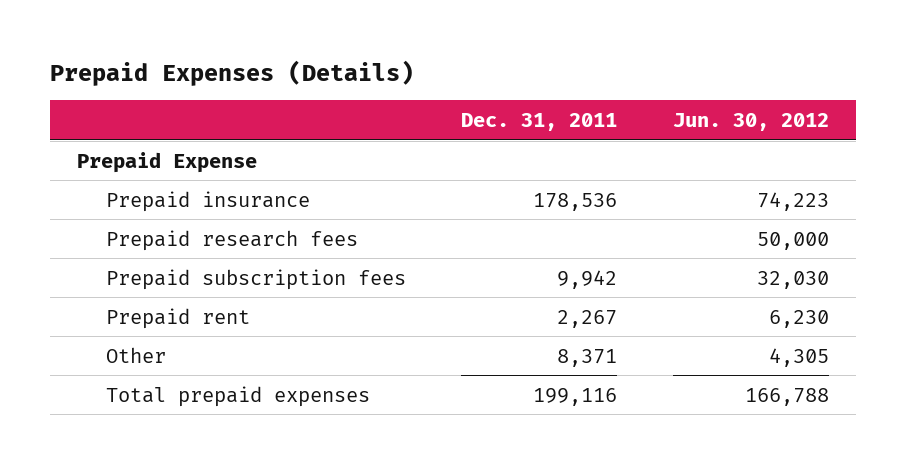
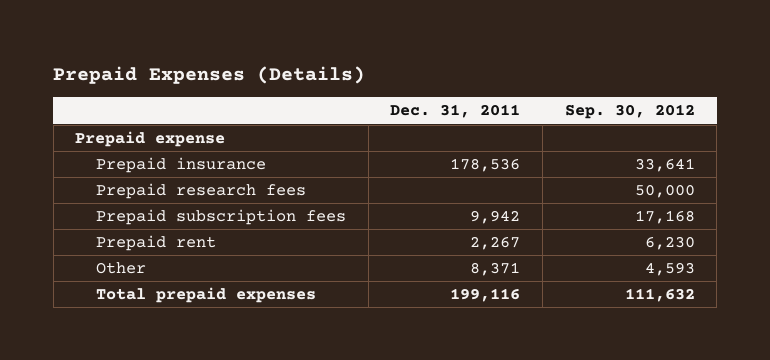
[672,113,829,132] Jun. 30, 2012 -> none
none -> [564,104,695,120] Sep. 30, 2012
[77,151,258,173] Prepaid Expense -> [75,131,226,148] Prepaid expense

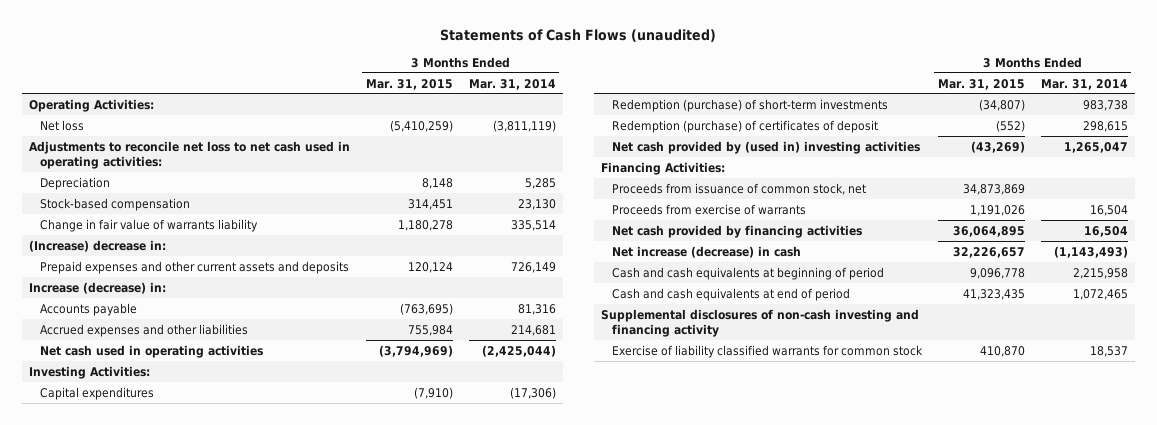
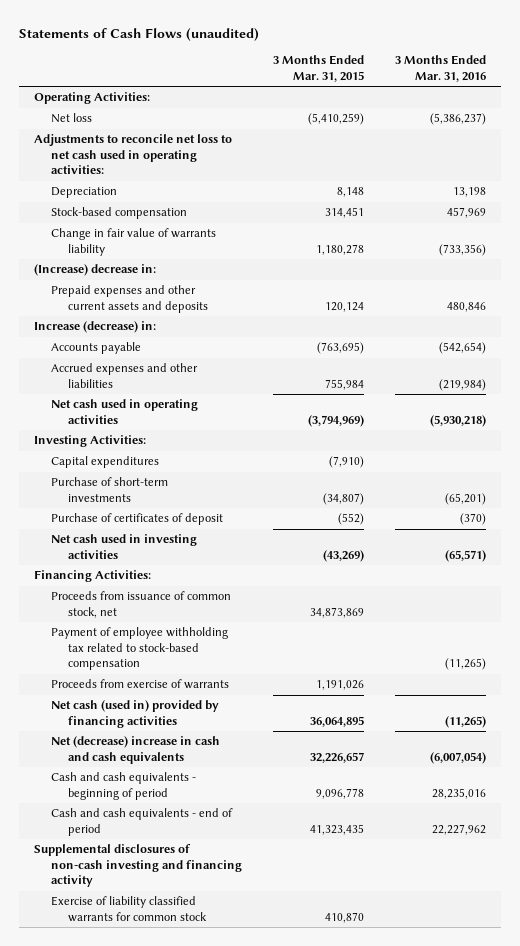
[468,78,556,90] Mar. 31, 2014 -> none
none -> [394,55,486,83] 3 Months Ended Mar. 31, 2016
[612,98,889,112] Redemption (purchase) of short-term investments -> [50,477,168,502] Purchase of short-term investments
[612,119,879,133] Redemption (purchase) of certificates of deposit -> [50,513,223,526] Purchase of certificates of deposit
[612,140,921,154] Net cash provided by (used in) investing activities -> [50,534,197,559] Net cash used in investing activities
none -> [50,627,228,671] Payment of employee withholding tax related to stock-based compensation
[612,224,863,238] Net cash provided by financing activities -> [50,700,219,728] Net cash (used in) provided by financing activities
[612,245,802,258] Net increase (decrease) in cash -> [50,736,220,764] Net (decrease) increase in cash and cash equivalents
[612,266,885,280] Cash and cash equivalents at beginning of period -> [50,772,196,800] Cash and cash equivalents - beginning of period
[612,287,851,301] Cash and cash equivalents at end of period -> [50,808,233,836] Cash and cash equivalents - end of period

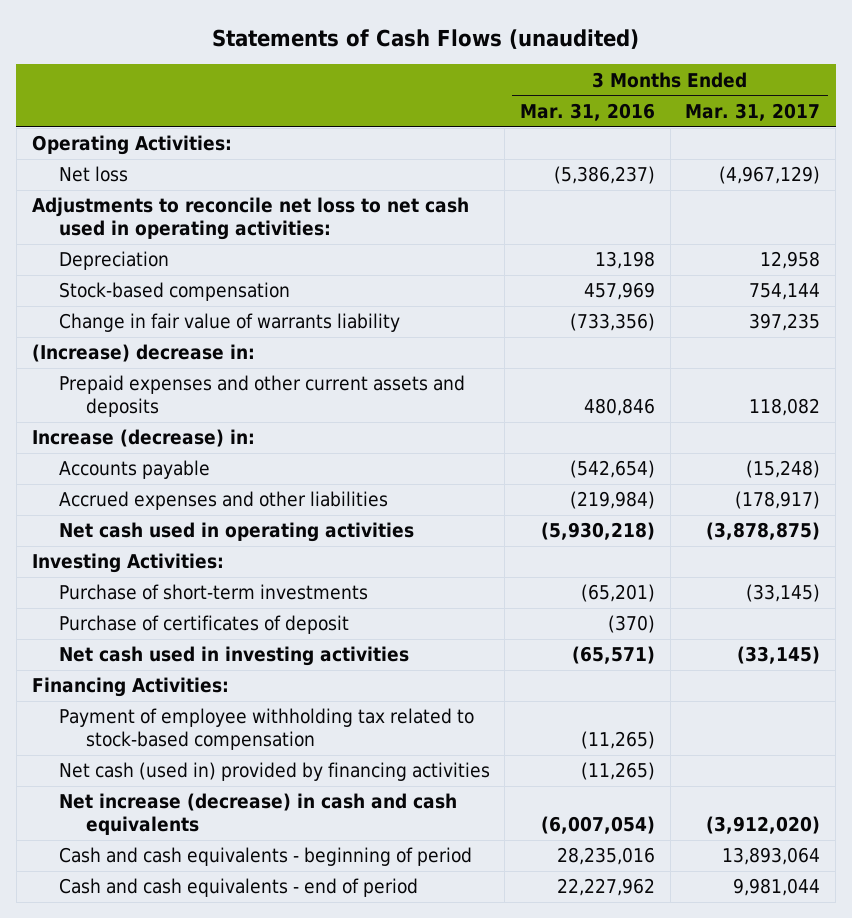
[272,55,364,83] 3 Months Ended Mar. 31, 2015 -> none
none -> [685,102,821,121] Mar. 31, 2017
[50,456,159,469] Capital expenditures -> none
[50,591,231,618] Proceeds from issuance of common stock, net -> none
[50,679,229,690] Proceeds from exercise of warrants -> none
[50,736,220,764] Net (decrease) increase in cash and cash equivalents -> [58,793,457,836] Net increase (decrease) in cash and cash equivalents
[34,844,242,888] Supplemental disclosures of non-cash investing and financing activity -> none
[50,896,207,922] Exercise of liability classified warrants for common stock -> none

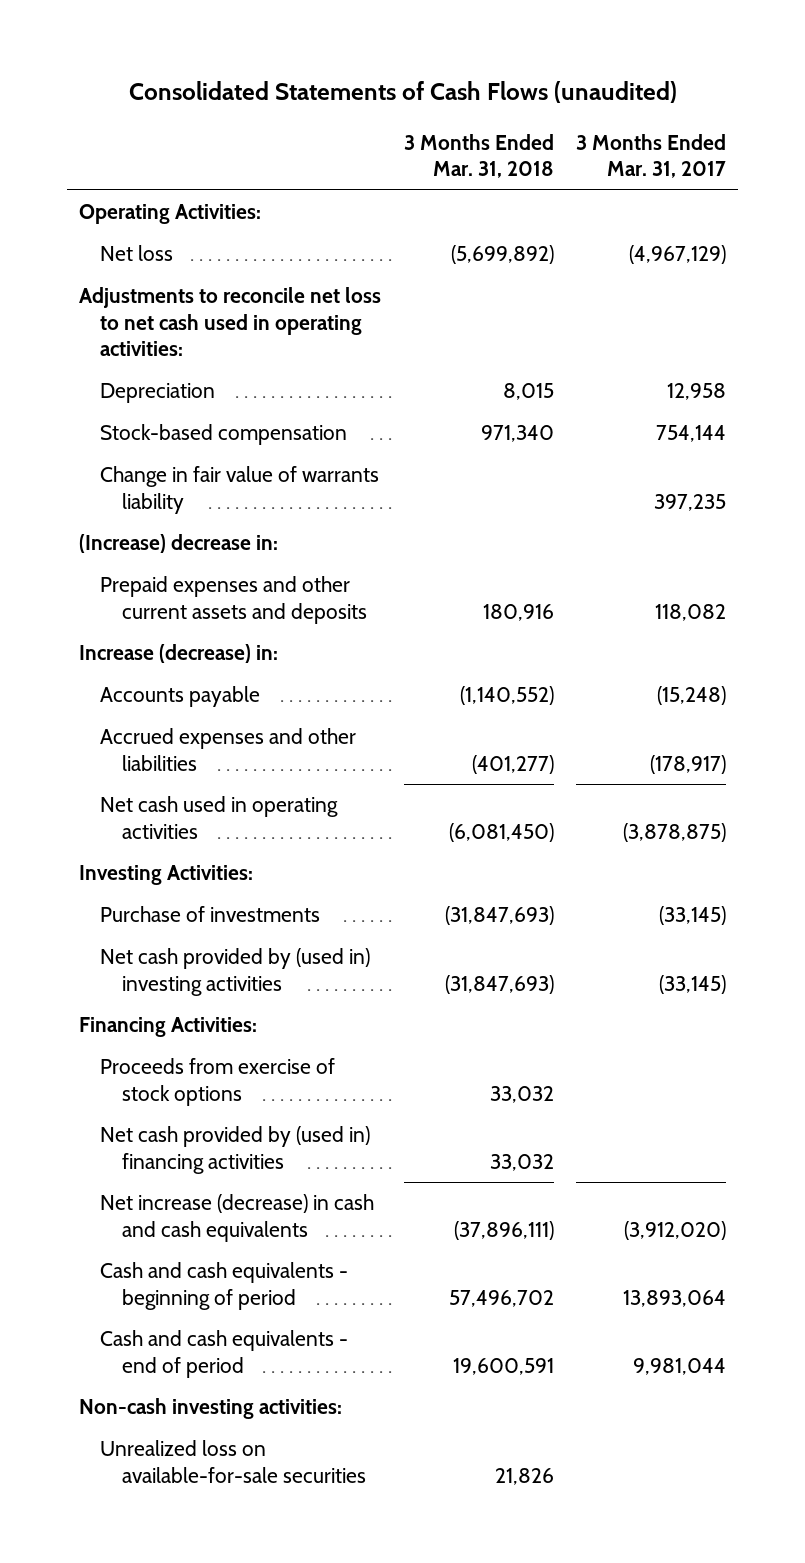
[212,28,640,49] Statements of Cash Flows (unaudited) -> [128,81,677,104] Consolidated Statements of Cash Flows (unaudited)
[520,102,656,121] Mar. 31, 2016 -> none
none -> [403,133,554,179] 3 Months Ended Mar. 31, 2018
[58,615,349,635] Purchase of certificates of deposit -> none
[58,584,368,601] Purchase of short-term investments -> [100,906,321,923] Purchase of investments
[58,646,409,667] Net cash used in investing activities -> [100,948,371,996] Net cash provided by (used in) investing activities
[58,708,474,751] Payment of employee withholding tax related to stock-based compensation -> none
none -> [100,1058,336,1106] Proceeds from exercise of stock options
[58,762,490,782] Net cash (used in) provided by financing activities -> [100,1126,371,1174] Net cash provided by (used in) financing activities
none -> [78,1398,342,1420] Non-cash investing activities:
none -> [100,1440,367,1483] Unrealized loss on available-for-sale securities

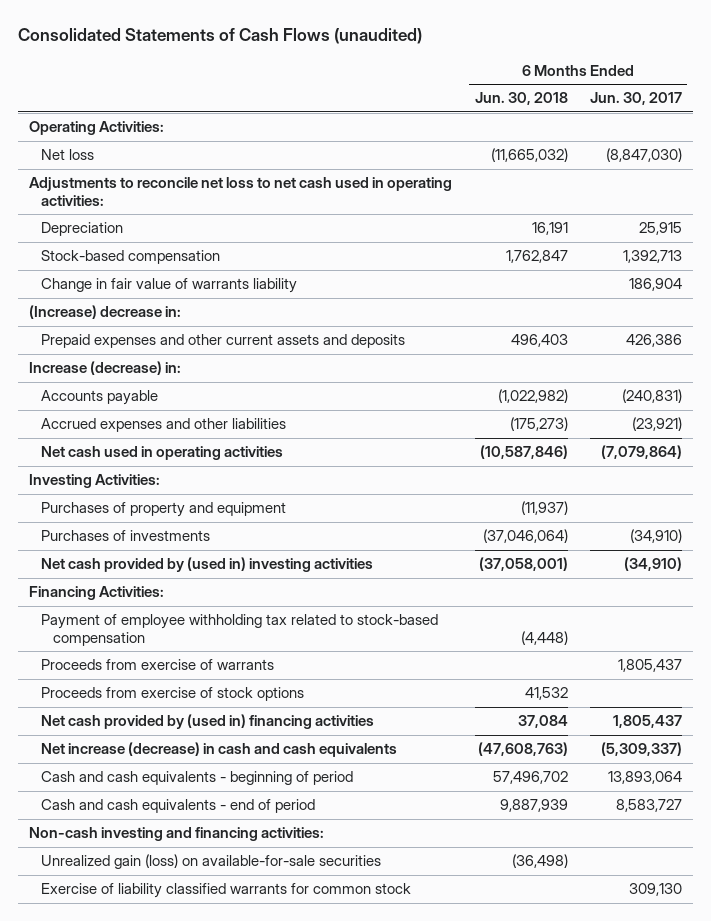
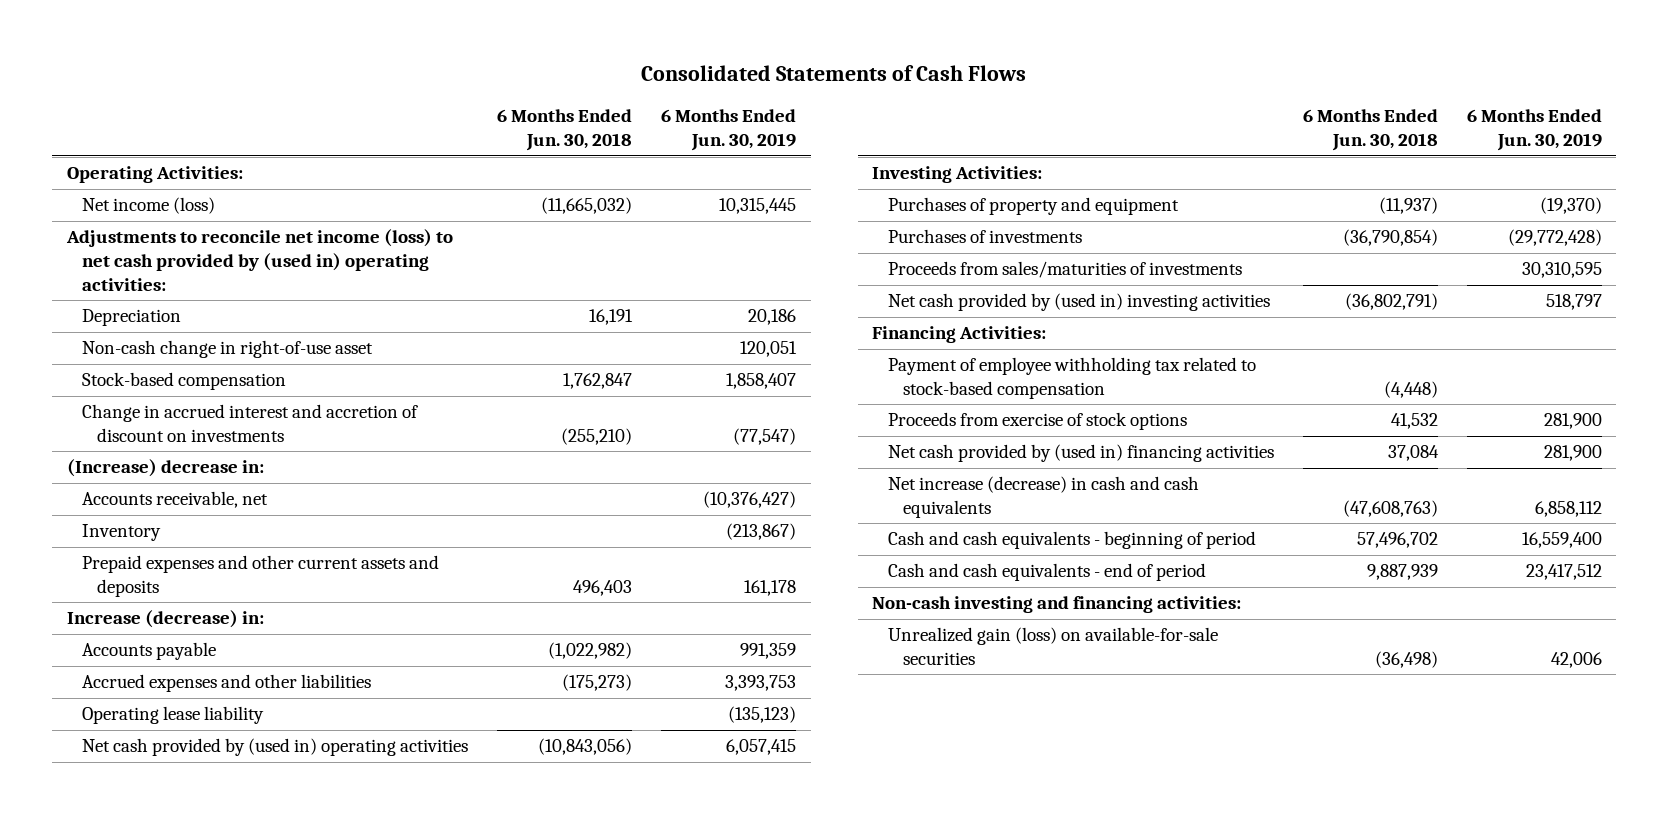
[18,28,423,45] Consolidated Statements of Cash Flows (unaudited) -> [641,65,1027,82] Consolidated Statements of Cash Flows
[589,92,682,106] Jun. 30, 2017 -> none
none -> [661,109,797,152] 6 Months Ended Jun. 30, 2019
[40,149,94,161] Net loss -> [81,197,215,215] Net income (loss)
[29,177,453,206] Adjustments to reconcile net loss to net cash used in operating activities: -> [65,229,453,291] Adjustments to reconcile net income (loss) to net cash provided by (used in) operating activities:
none -> [81,340,373,359] Non-cash change in right-of-use asset
[40,278,297,294] Change in fair value of warrants liability -> none
none -> [81,404,418,443] Change in accrued interest and accretion of discount on investments
none -> [81,491,268,509] Accounts receivable, net
none -> [81,524,161,542] Inventory
none -> [81,706,264,725] Operating lease liability
[40,446,283,461] Net cash used in operating activities -> [81,738,468,757] Net cash provided by (used in) operating activities
[479,445,568,460] (10,587,846) -> [538,738,633,756] (10,843,056)
[482,529,568,544] (37,046,064) -> [1342,229,1438,247] (36,790,854)
none -> [887,261,1242,279] Proceeds from sales/maturities of investments
[478,557,568,572] (37,058,001) -> [1344,293,1438,311] (36,802,791)
[40,659,274,671] Proceeds from exercise of warrants -> none
[40,883,411,899] Exercise of liability classified warrants for common stock -> none

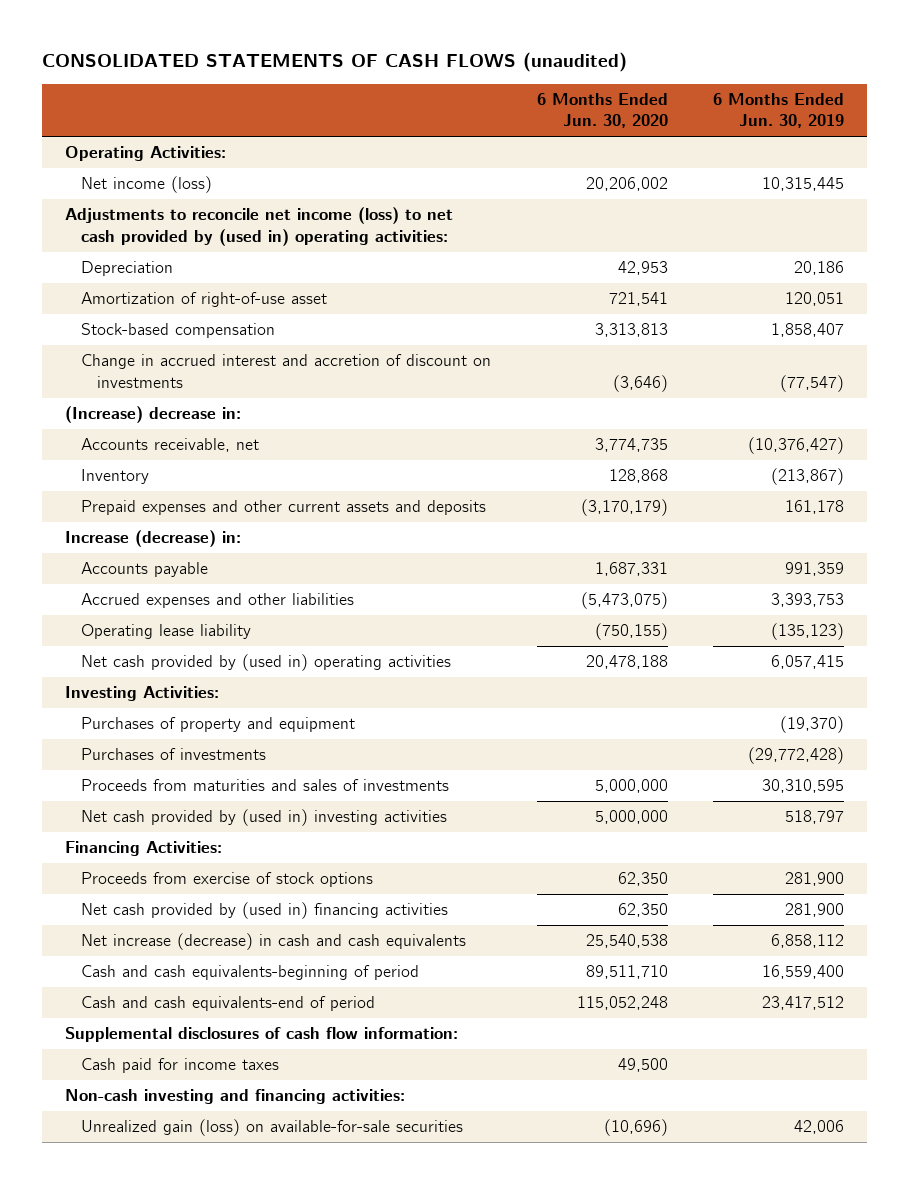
[641,65,1027,82] Consolidated Statements of Cash Flows -> [41,52,627,73] CONSOLIDATED STATEMENTS OF CASH FLOWS (unaudited)
[497,109,633,152] 6 Months Ended Jun. 30, 2018 -> none
none -> [536,93,668,129] 6 Months Ended Jun. 30, 2020
[81,340,373,359] Non-cash change in right-of-use asset -> [80,292,327,308] Amortization of right-of-use asset
[887,261,1242,279] Proceeds from sales/maturities of investments -> [80,779,449,792] Proceeds from maturities and sales of investments
[887,357,1256,400] Payment of employee withholding tax related to stock-based compensation -> none
[887,531,1256,550] Cash and cash equivalents - beginning of period -> [80,965,419,981] Cash and cash equivalents-beginning of period
[887,563,1206,582] Cash and cash equivalents - end of period -> [80,996,375,1012] Cash and cash equivalents-end of period
none -> [64,1027,458,1043] Supplemental disclosures of cash flow information:
none -> [80,1058,279,1074] Cash paid for income taxes

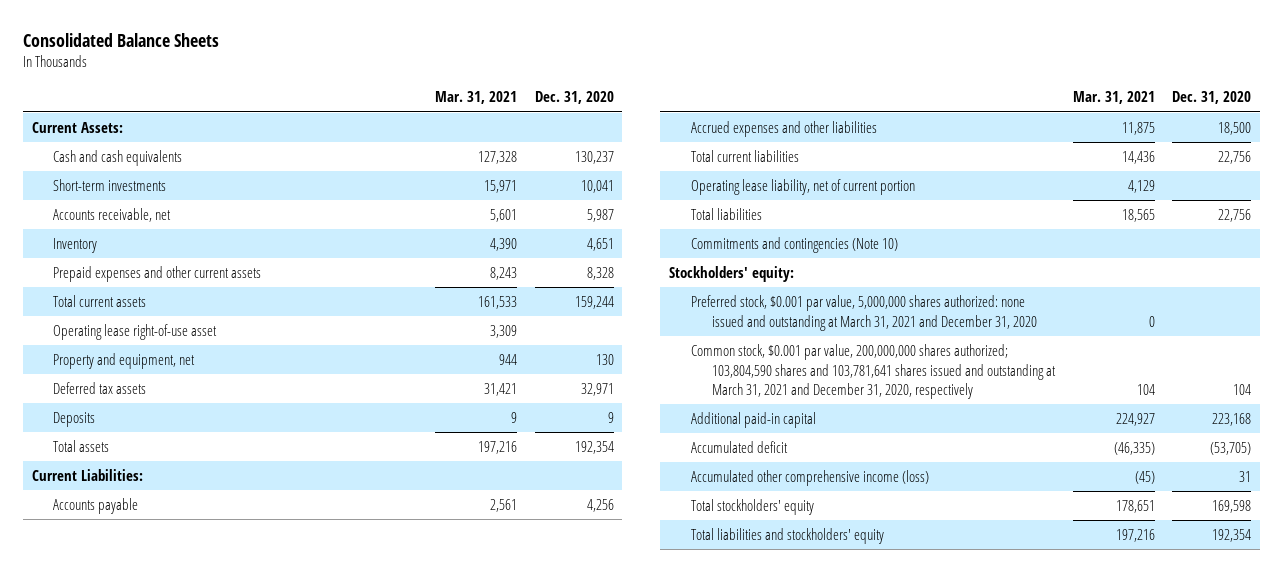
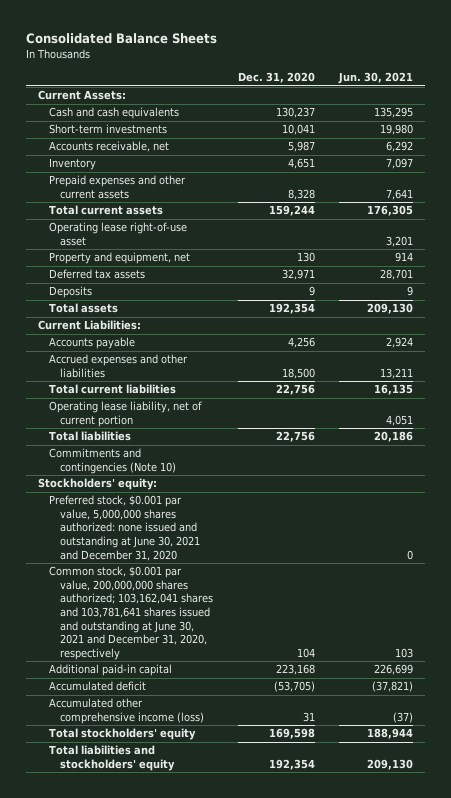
[435,91,518,105] Mar. 31, 2021 -> none
none -> [337,72,413,85] Jun. 30, 2021
[690,294,1037,331] Preferred stock, $0.001 par value, 5,000,000 shares authorized: none issued and outstanding at March 31, 2021 and December 31, 2020 -> [48,495,201,561] Preferred stock, $0.001 par value, 5,000,000 shares authorized: none issued and outstanding at June 30, 2021 and December 31, 2020
[690,343,1056,400] Common stock, $0.001 par value, 200,000,000 shares authorized; 103,804,590 shares and 103,781,641 shares issued and outstanding at March 31, 2021 and December 31, 2020, respectively -> [48,566,214,660] Common stock, $0.001 par value, 200,000,000 shares authorized; 103,162,041 shares and 103,781,641 shares issued and outstanding at June 30, 2021 and December 31, 2020, respectively

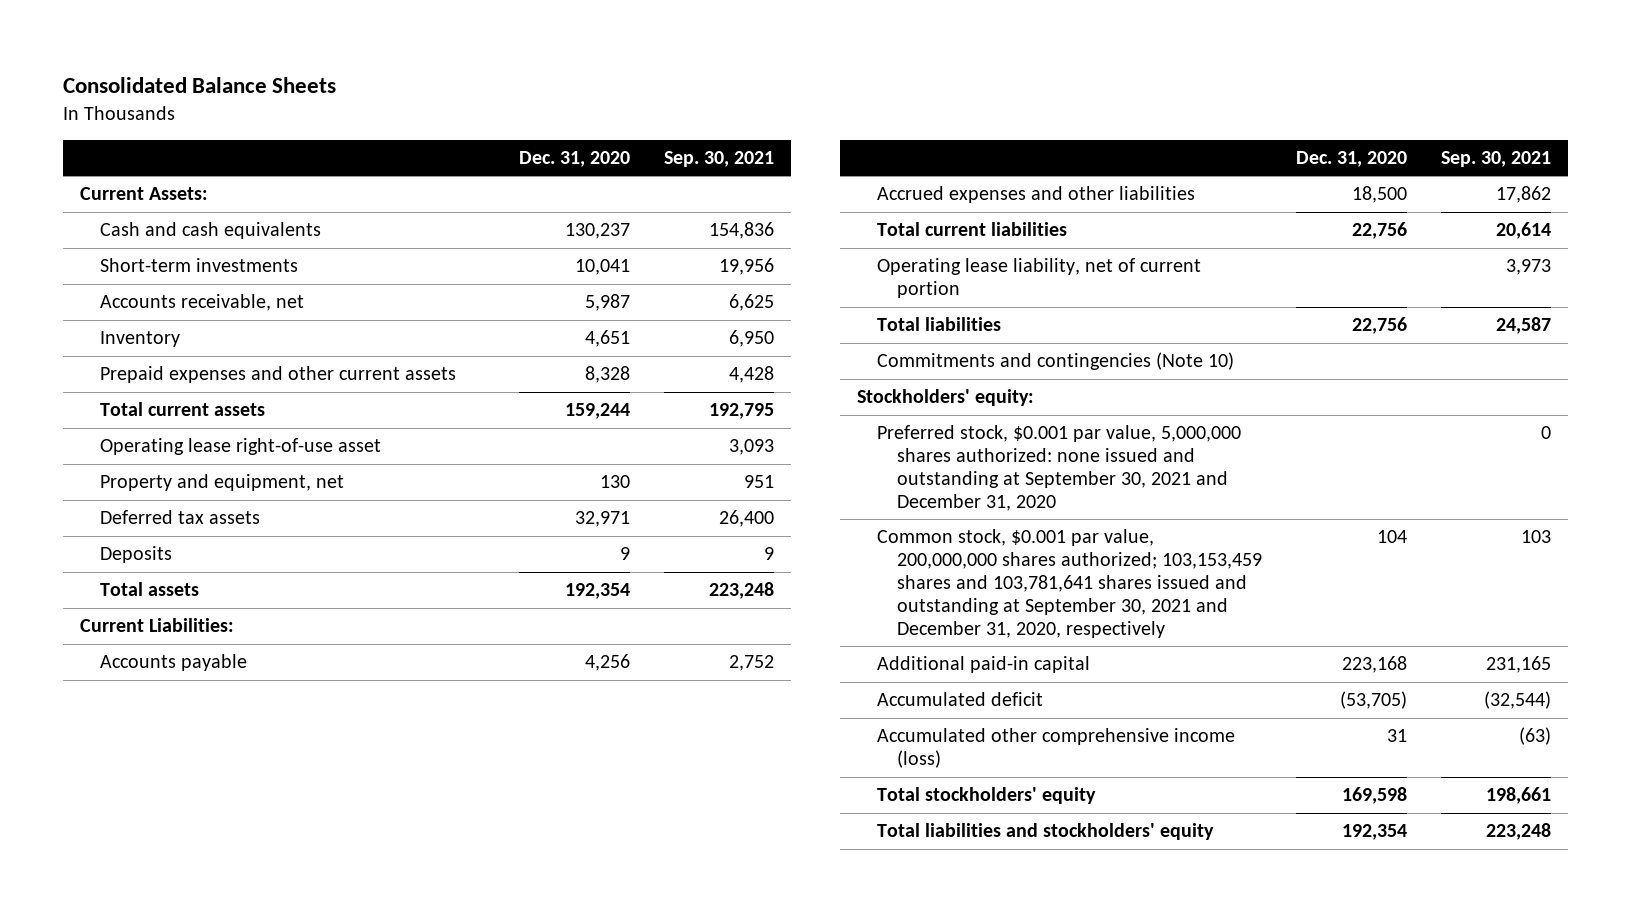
[337,72,413,85] Jun. 30, 2021 -> none
none -> [663,150,774,167] Sep. 30, 2021
[48,495,201,561] Preferred stock, $0.001 par value, 5,000,000 shares authorized: none issued and outstanding at June 30, 2021 and December 31, 2020 -> [876,425,1241,511] Preferred stock, $0.001 par value, 5,000,000 shares authorized: none issued and outstanding at September 30, 2021 and December 31, 2020
[48,566,214,660] Common stock, $0.001 par value, 200,000,000 shares authorized; 103,162,041 shares and 103,781,641 shares issued and outstanding at June 30, 2021 and December 31, 2020, respectively -> [876,529,1262,638] Common stock, $0.001 par value, 200,000,000 shares authorized; 103,153,459 shares and 103,781,641 shares issued and outstanding at September 30, 2021 and December 31, 2020, respectively

